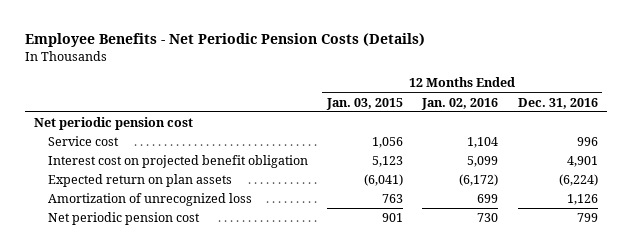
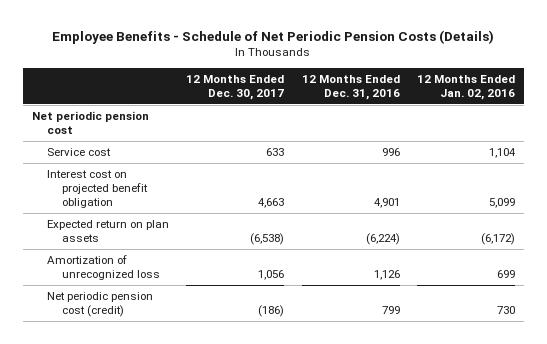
[24,33,425,48] Employee Benefits - Net Periodic Pension Costs (Details) -> [52,29,495,44] Employee Benefits - Schedule of Net Periodic Pension Costs (Details)
[325,97,403,110] Jan. 03, 2015 -> none
none -> [186,74,285,100] 12 Months Ended Dec. 30, 2017
[47,212,200,226] Net periodic pension cost -> [46,292,153,317] Net periodic pension cost (credit)

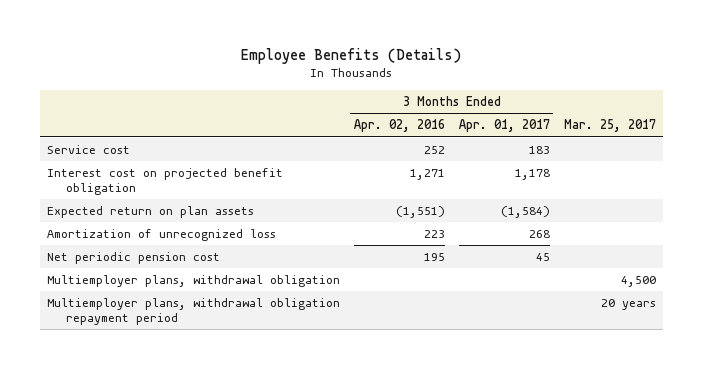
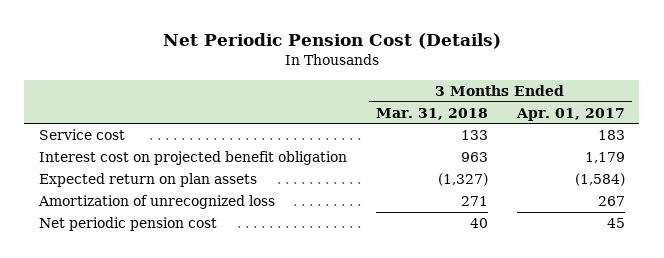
[241,47,462,64] Employee Benefits (Details) -> [162,33,501,50] Net Periodic Pension Cost (Details)
[353,119,445,133] Apr. 02, 2016 -> none
[563,119,656,133] Mar. 25, 2017 -> none
none -> [375,107,488,120] Mar. 31, 2018
[514,169,550,181] 1,178 -> [584,152,625,164] 1,179
[528,230,550,239] 268 -> [597,196,625,207] 267
[47,275,341,288] Multiemployer plans, withdrawal obligation -> none
[47,298,341,325] Multiemployer plans, withdrawal obligation repayment period -> none

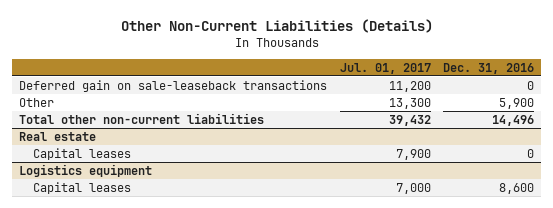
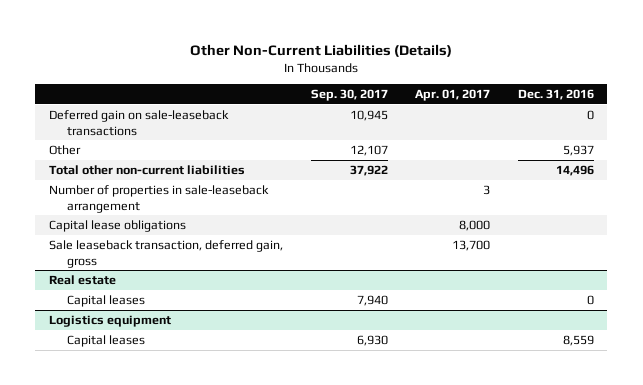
[339,62,431,74] Jul. 01, 2017 -> none
none -> [310,89,388,102] Sep. 30, 2017
none -> [415,89,491,102] Apr. 01, 2017
[499,97,535,109] 5,900 -> [562,144,594,156] 5,937
none -> [49,184,270,213] Number of properties in sale-leaseback arrangement
none -> [49,219,187,232] Capital lease obligations
none -> [49,239,284,268] Sale leaseback transaction, deferred gain, gross
[499,182,535,194] 8,600 -> [562,334,594,346] 8,559

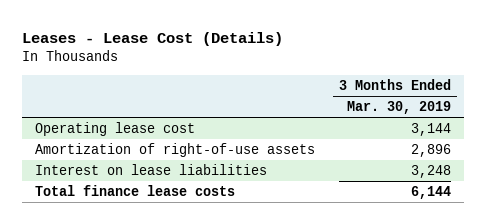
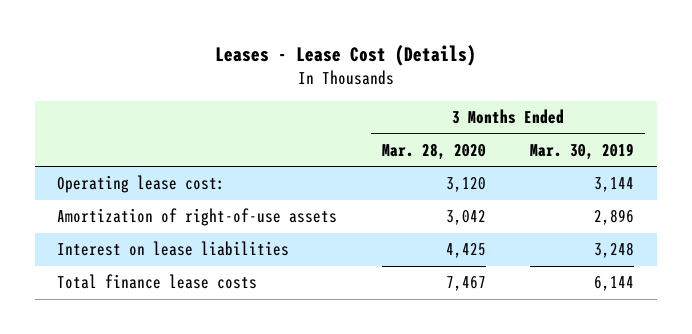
none -> [381,142,486,160] Mar. 28, 2020
[34,121,195,136] Operating lease cost -> [57,175,226,194] Operating lease cost:

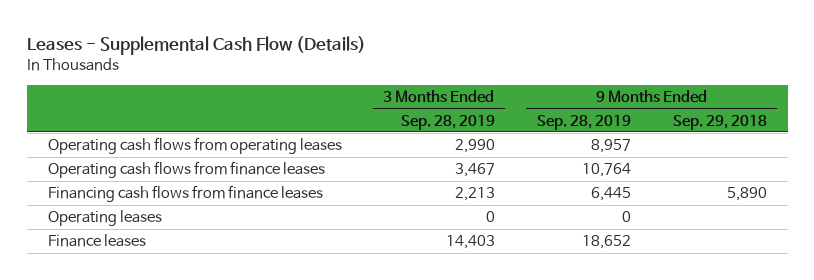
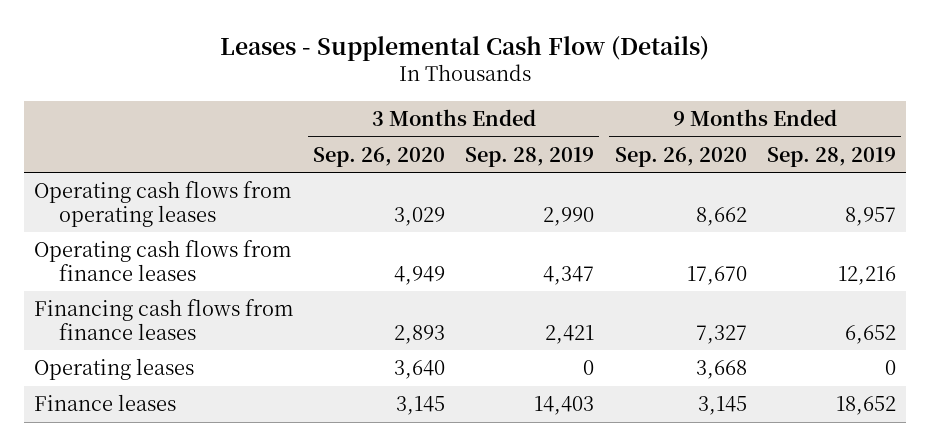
[672,114,767,130] Sep. 29, 2018 -> none
none -> [313,146,446,167] Sep. 26, 2020
none -> [614,146,747,167] Sep. 26, 2020
[454,163,495,178] 3,467 -> [543,265,595,285] 4,347
[581,163,631,178] 10,764 -> [837,265,896,285] 12,216
[454,187,495,202] 2,213 -> [545,324,595,344] 2,421
[590,187,631,202] 6,445 -> [844,324,896,344] 6,652

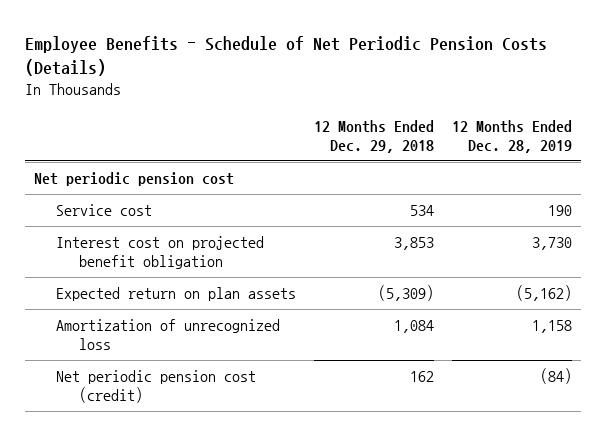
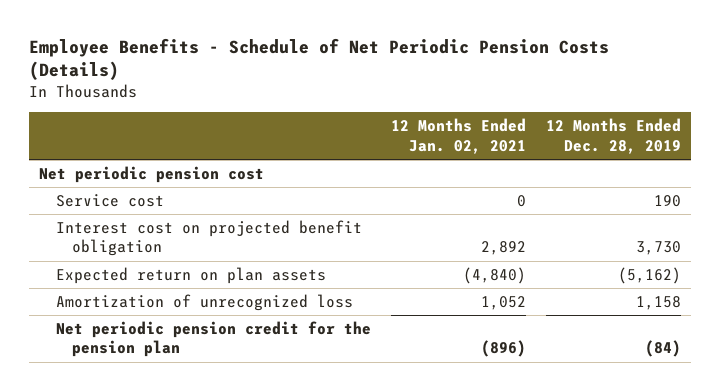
[314,119,435,154] 12 Months Ended Dec. 29, 2018 -> none
none -> [390,118,526,154] 12 Months Ended Jan. 02, 2021
[56,369,257,404] Net periodic pension cost (credit) -> [55,320,371,358] Net periodic pension credit for the pension plan

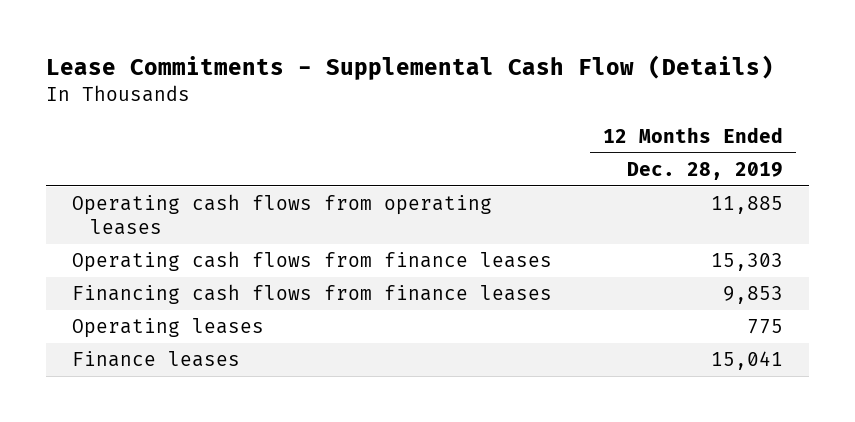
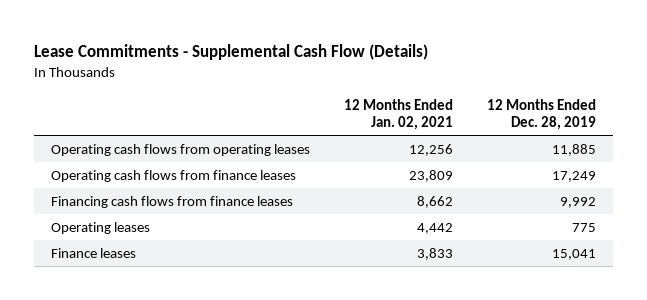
none -> [343,98,453,131] 12 Months Ended Jan. 02, 2021
[711,253,784,272] 15,303 -> [551,170,596,182] 17,249
[723,286,784,305] 9,853 -> [559,196,596,208] 9,992

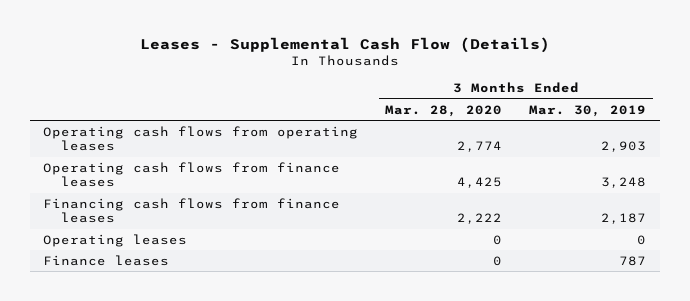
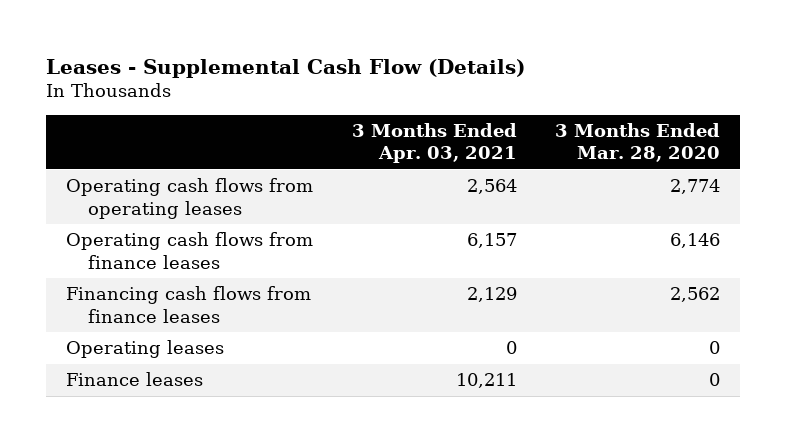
[529,104,647,117] Mar. 30, 2019 -> none
none -> [351,122,517,164] 3 Months Ended Apr. 03, 2021
[457,177,503,189] 4,425 -> [670,233,721,249] 6,146
[457,213,503,225] 2,222 -> [670,287,721,303] 2,562

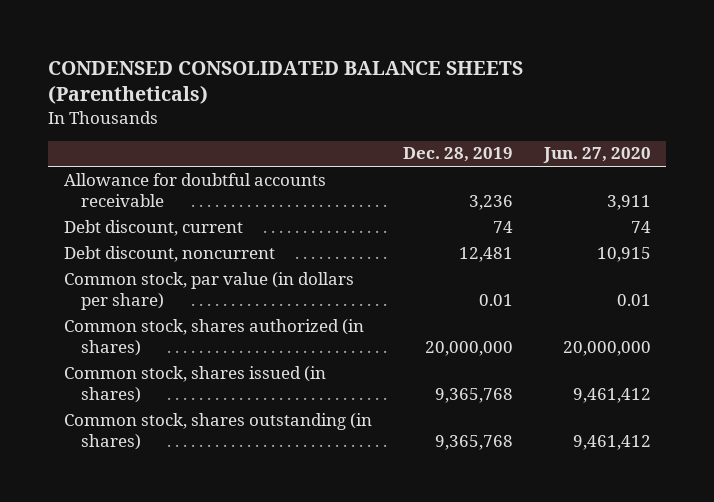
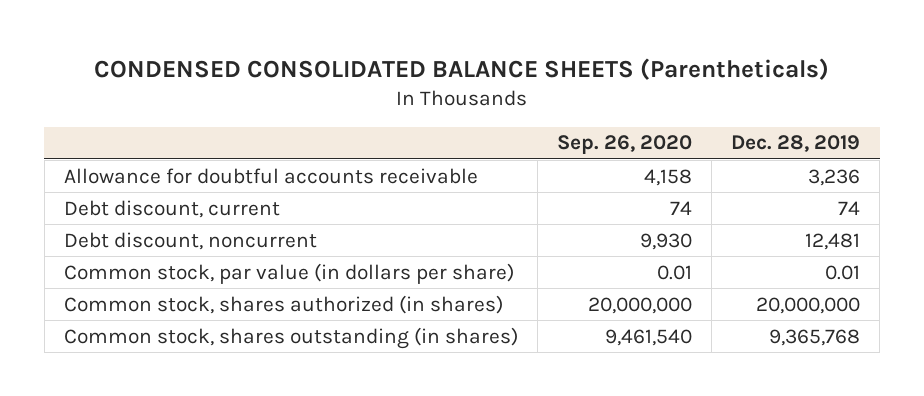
[542,147,651,164] Jun. 27, 2020 -> none
none -> [556,135,692,155] Sep. 26, 2020
[63,365,326,404] Common stock, shares issued (in shares) -> none

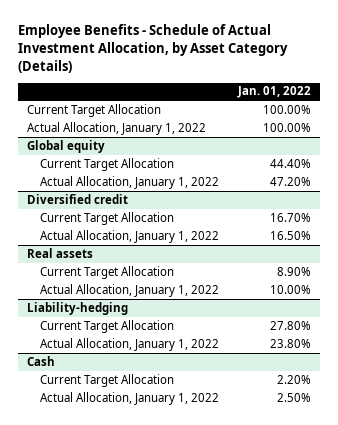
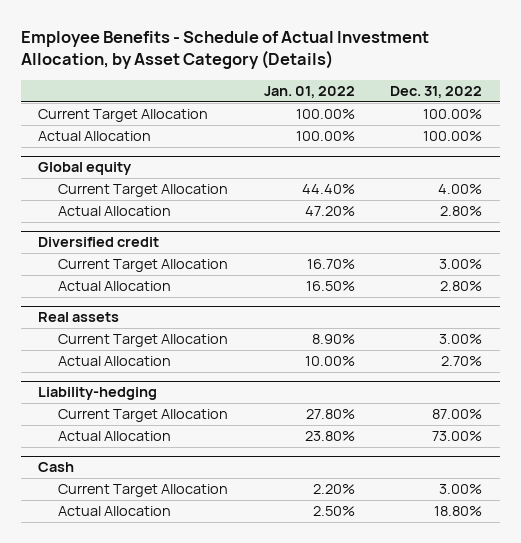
none -> [390,85,483,98] Dec. 31, 2022
[26,121,206,135] Actual Allocation, January 1, 2022 -> [38,131,152,142] Actual Allocation
[40,175,220,189] Actual Allocation, January 1, 2022 -> [58,206,172,217] Actual Allocation
[40,229,220,243] Actual Allocation, January 1, 2022 -> [58,281,172,292] Actual Allocation
[40,283,220,297] Actual Allocation, January 1, 2022 -> [58,356,172,367] Actual Allocation
[40,337,220,351] Actual Allocation, January 1, 2022 -> [58,431,172,442] Actual Allocation
[40,391,220,405] Actual Allocation, January 1, 2022 -> [58,506,172,517] Actual Allocation

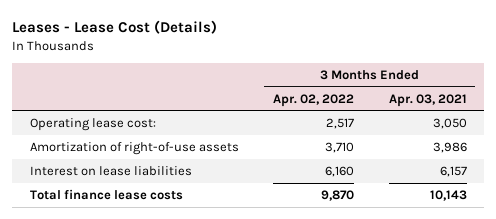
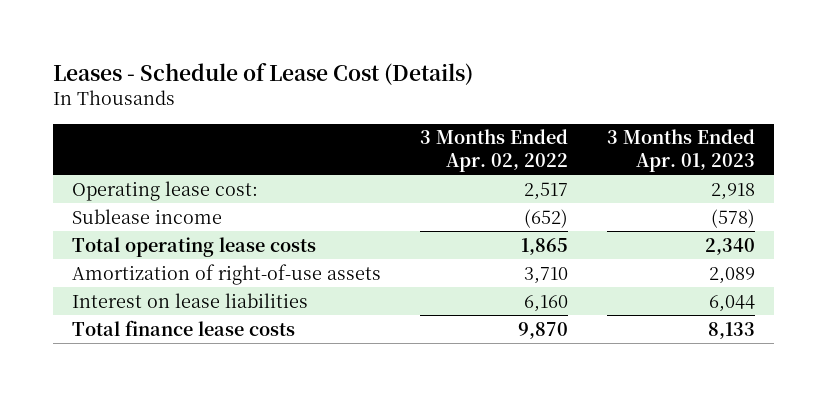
[12,20,218,35] Leases - Lease Cost (Details) -> [52,62,473,85] Leases - Schedule of Lease Cost (Details)
[388,93,467,107] Apr. 03, 2021 -> none
none -> [606,129,755,173] 3 Months Ended Apr. 01, 2023
none -> [71,208,222,224] Sublease income
none -> [71,236,316,257] Total operating lease costs

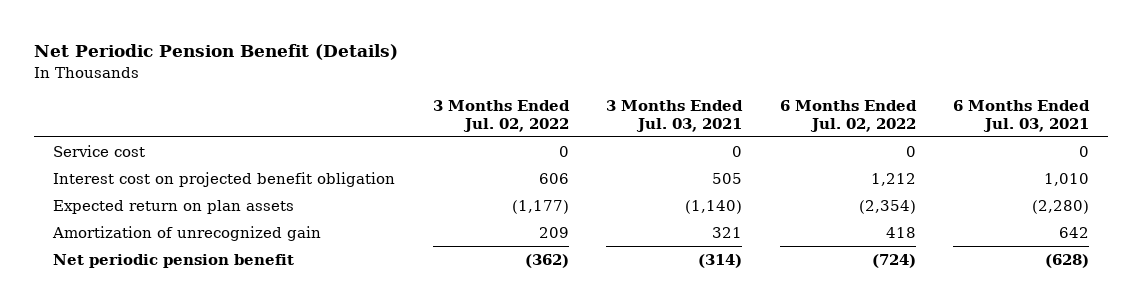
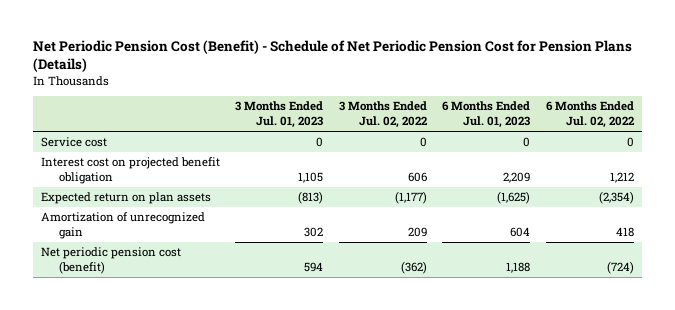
[34,44,399,61] Net Periodic Pension Benefit (Details) -> [33,40,633,73] Net Periodic Pension Cost (Benefit) - Schedule of Net Periodic Pension Cost for Pension Plans (Details)
[606,100,744,133] 3 Months Ended Jul. 03, 2021 -> none
[953,100,1091,133] 6 Months Ended Jul. 03, 2021 -> none
none -> [235,101,324,129] 3 Months Ended Jul. 01, 2023
none -> [442,101,531,129] 6 Months Ended Jul. 01, 2023
[52,253,294,268] Net periodic pension benefit -> [40,247,181,275] Net periodic pension cost (benefit)

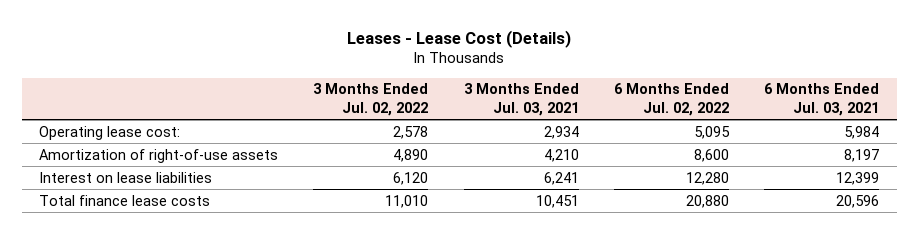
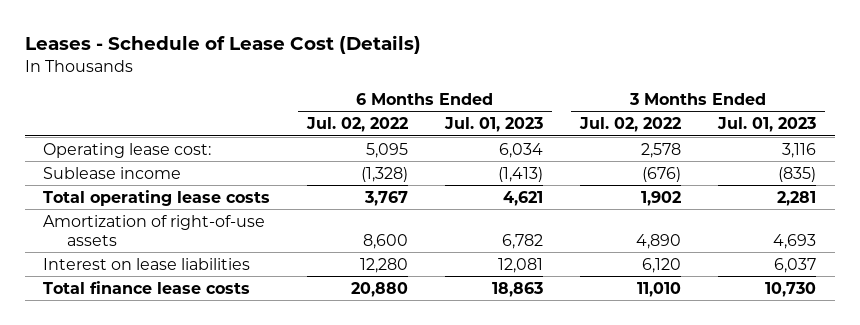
[347,29,572,48] Leases - Lease Cost (Details) -> [24,34,421,54] Leases - Schedule of Lease Cost (Details)
[463,83,579,116] 3 Months Ended Jul. 03, 2021 -> none
[763,83,879,116] 6 Months Ended Jul. 03, 2021 -> none
none -> [444,117,544,133] Jul. 01, 2023
none -> [717,117,817,133] Jul. 01, 2023
none -> [43,166,182,179] Sublease income
none -> [43,189,271,206] Total operating lease costs

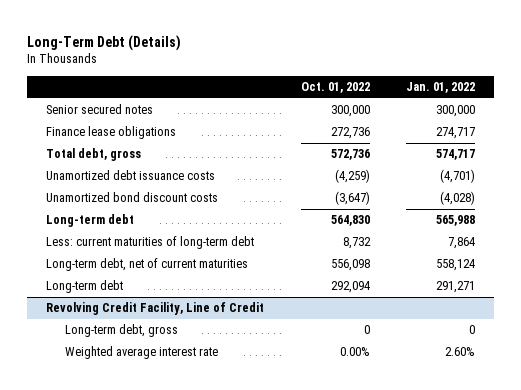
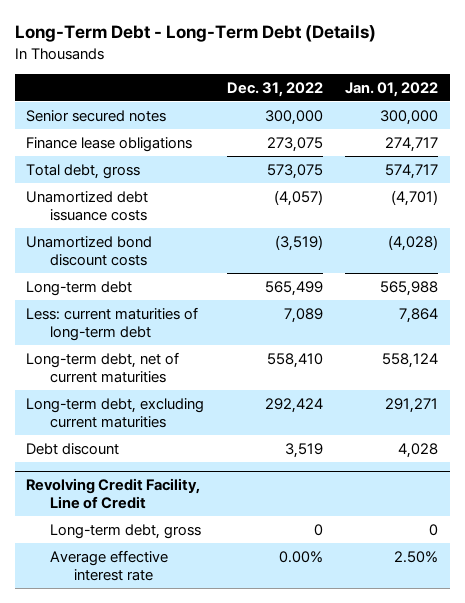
[27,34,182,51] Long-Term Debt (Details) -> [14,24,376,43] Long-Term Debt - Long-Term Debt (Details)
[300,82,370,94] Oct. 01, 2022 -> none
none -> [226,81,323,97] Dec. 31, 2022
[45,280,123,294] Long-term debt -> [26,397,205,428] Long-term debt, excluding current maturities
none -> [26,442,120,455] Debt discount
[64,346,218,360] Weighted average interest rate -> [50,549,169,581] Average effective interest rate
[445,347,476,357] 2.60% -> [394,550,439,563] 2.50%

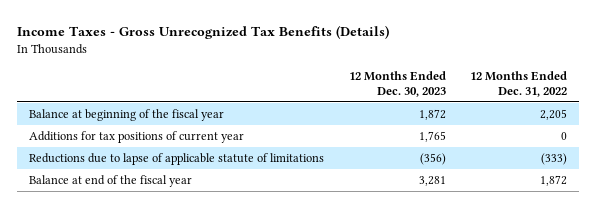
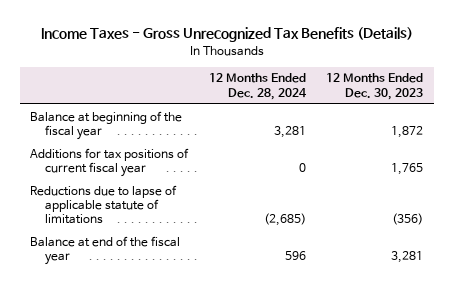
[470,71,568,97] 12 Months Ended Dec. 31, 2022 -> none
none -> [208,73,307,100] 12 Months Ended Dec. 28, 2024
[29,130,245,143] Additions for tax positions of current year -> [30,147,190,177] Additions for tax positions of current fiscal year

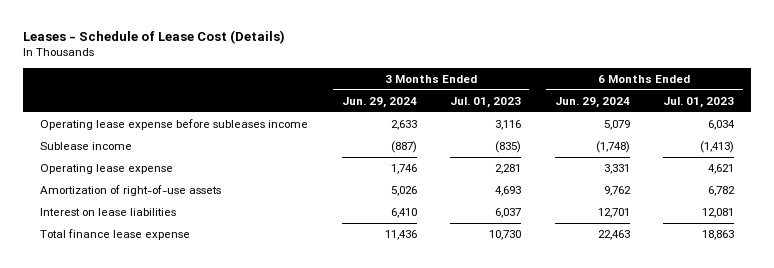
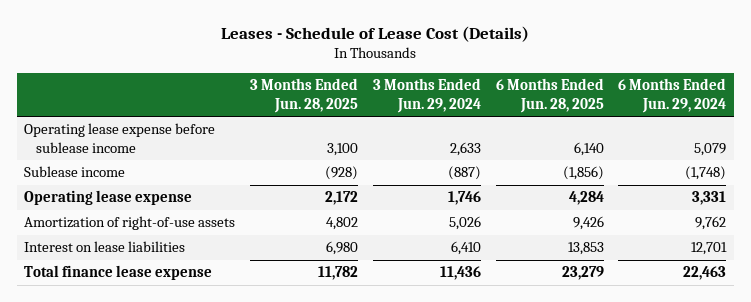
[450,96,522,108] Jul. 01, 2023 -> none
[663,96,735,108] Jul. 01, 2023 -> none
none -> [249,78,358,113] 3 Months Ended Jun. 28, 2025
none -> [495,78,604,113] 6 Months Ended Jun. 28, 2025
[40,119,309,131] Operating lease expense before subleases income -> [24,123,216,153] Operating lease expense before sublease income

